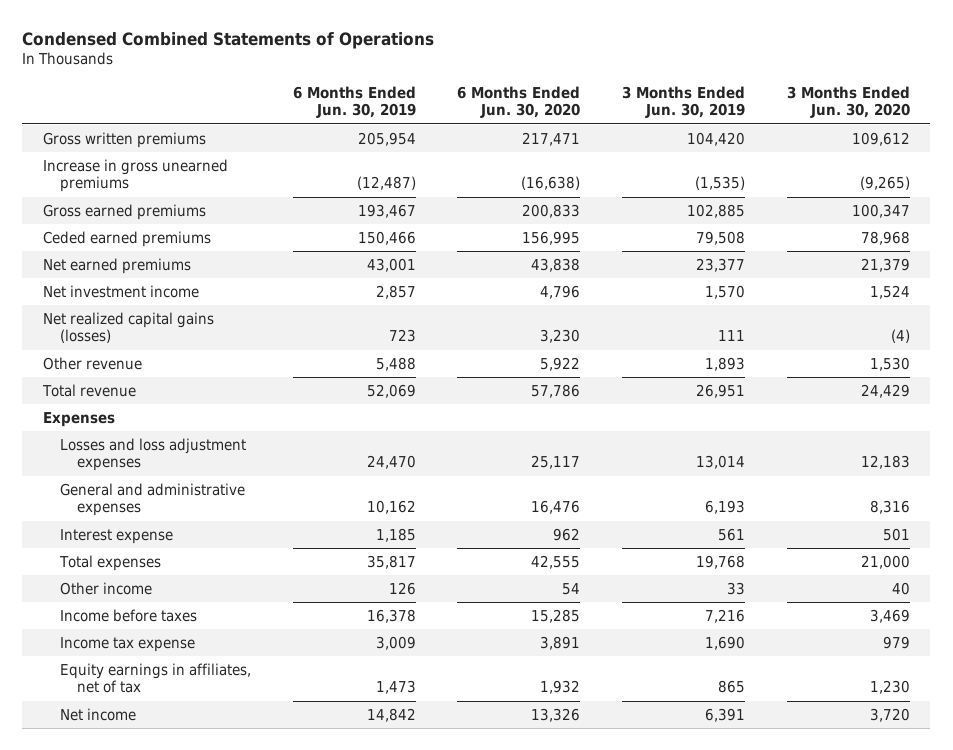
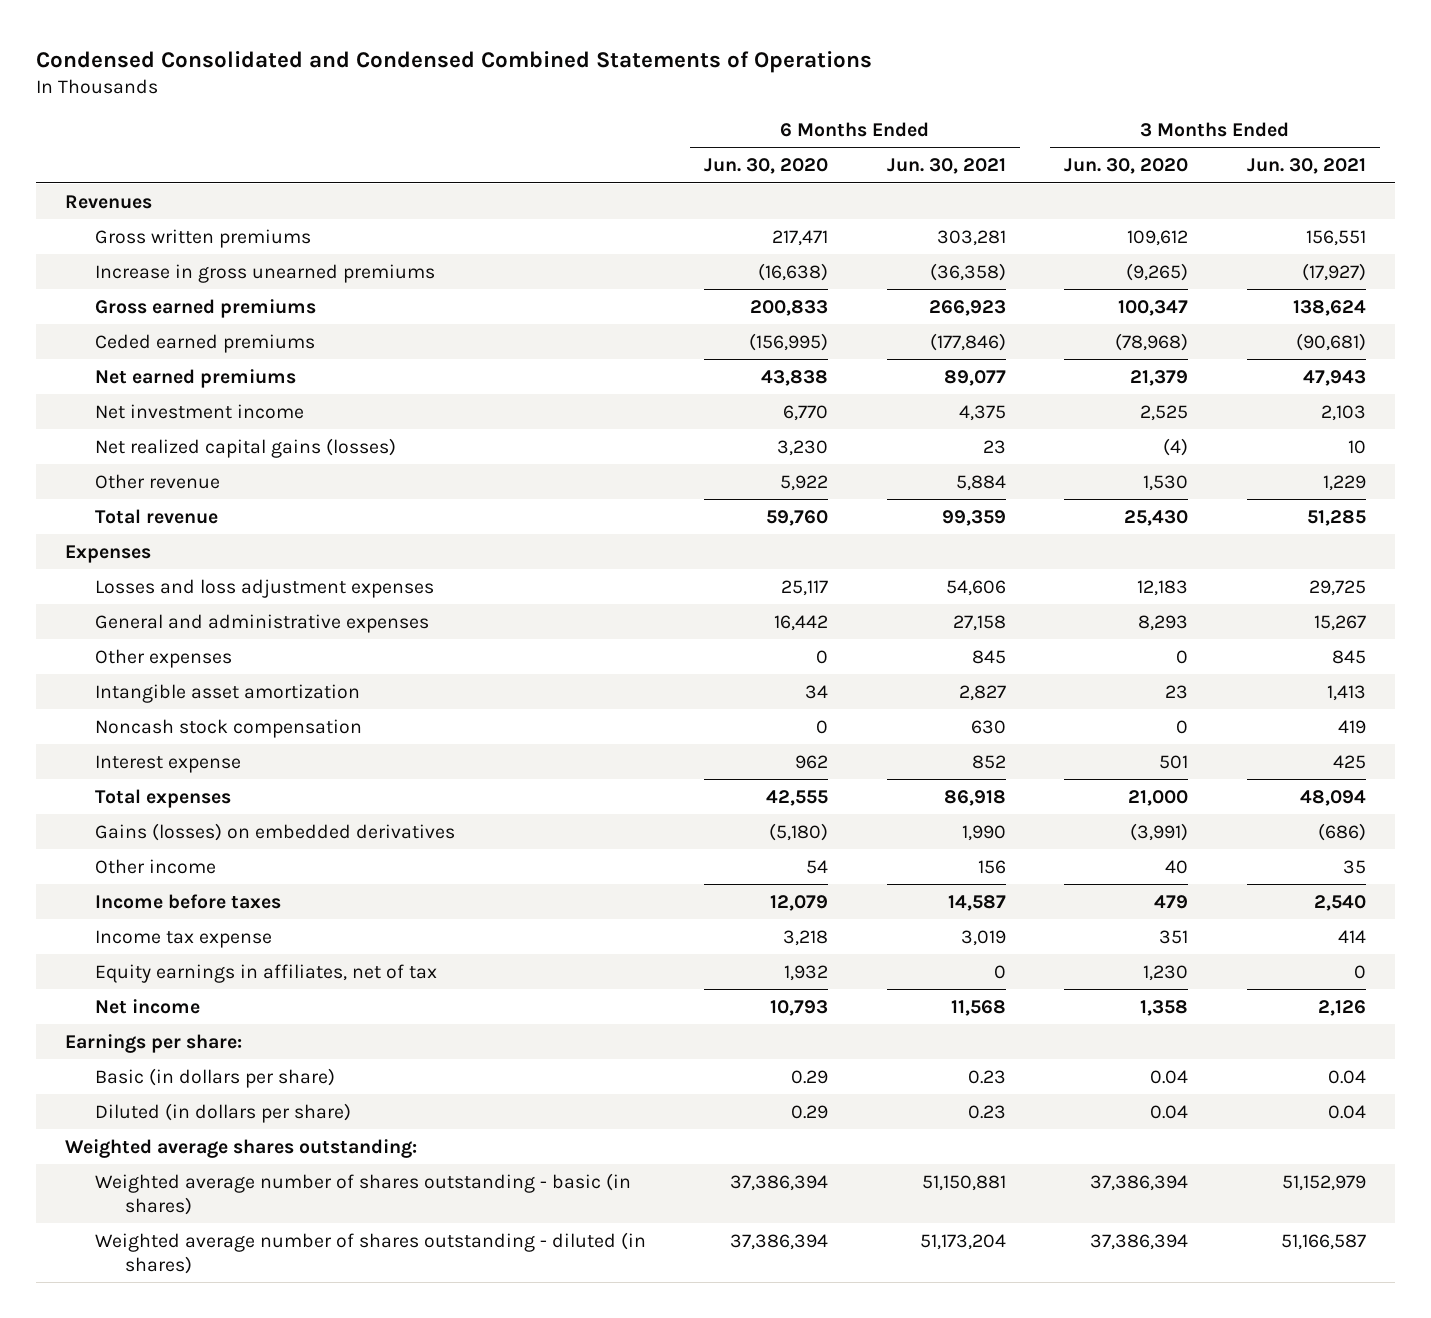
[22,31,435,49] Condensed Combined Statements of Operations -> [36,50,873,73] Condensed Consolidated and Condensed Combined Statements of Operations
[292,85,416,119] 6 Months Ended Jun. 30, 2019 -> none
[621,85,745,119] 3 Months Ended Jun. 30, 2019 -> none
none -> [886,158,1006,175] Jun. 30, 2021
none -> [1246,158,1366,175] Jun. 30, 2021
none -> [65,194,153,209] Revenues
[522,230,581,245] 156,995 -> [749,332,829,351] (156,995)
[860,230,910,245] 78,968 -> [1115,332,1189,351] (78,968)
[540,284,581,299] 4,796 -> [783,404,829,421] 6,770
[869,284,910,299] 1,524 -> [1140,404,1189,421] 2,525
[531,383,581,398] 57,786 -> [766,509,829,526] 59,760
[860,383,910,398] 24,429 -> [1124,509,1189,526] 25,430
[531,500,581,515] 16,476 -> [774,614,829,631] 16,442
[869,500,910,515] 8,316 -> [1138,614,1189,631] 8,293
none -> [95,648,233,668] Other expenses
none -> [95,683,361,703] Intangible asset amortization
none -> [95,718,363,738] Noncash stock compensation
none -> [95,822,456,841] Gains (losses) on embedded derivatives
[531,608,581,623] 15,285 -> [770,894,829,911] 12,079
[869,608,910,623] 3,469 -> [1154,894,1189,909] 479
[540,635,581,650] 3,891 -> [783,929,829,946] 3,218
[882,635,910,649] 979 -> [1159,929,1189,944] 351
[531,707,581,722] 13,326 -> [770,999,829,1016] 10,793
[869,707,910,722] 3,720 -> [1140,999,1189,1016] 1,358
none -> [65,1033,243,1053] Earnings per share:
none -> [95,1067,336,1088] Basic (in dollars per share)
none -> [95,1102,352,1123] Diluted (in dollars per share)
none -> [65,1138,418,1158] Weighted average shares outstanding:
none -> [95,1172,632,1215] Weighted average number of shares outstanding - basic (in shares)
none -> [95,1231,647,1274] Weighted average number of shares outstanding - diluted (in shares)

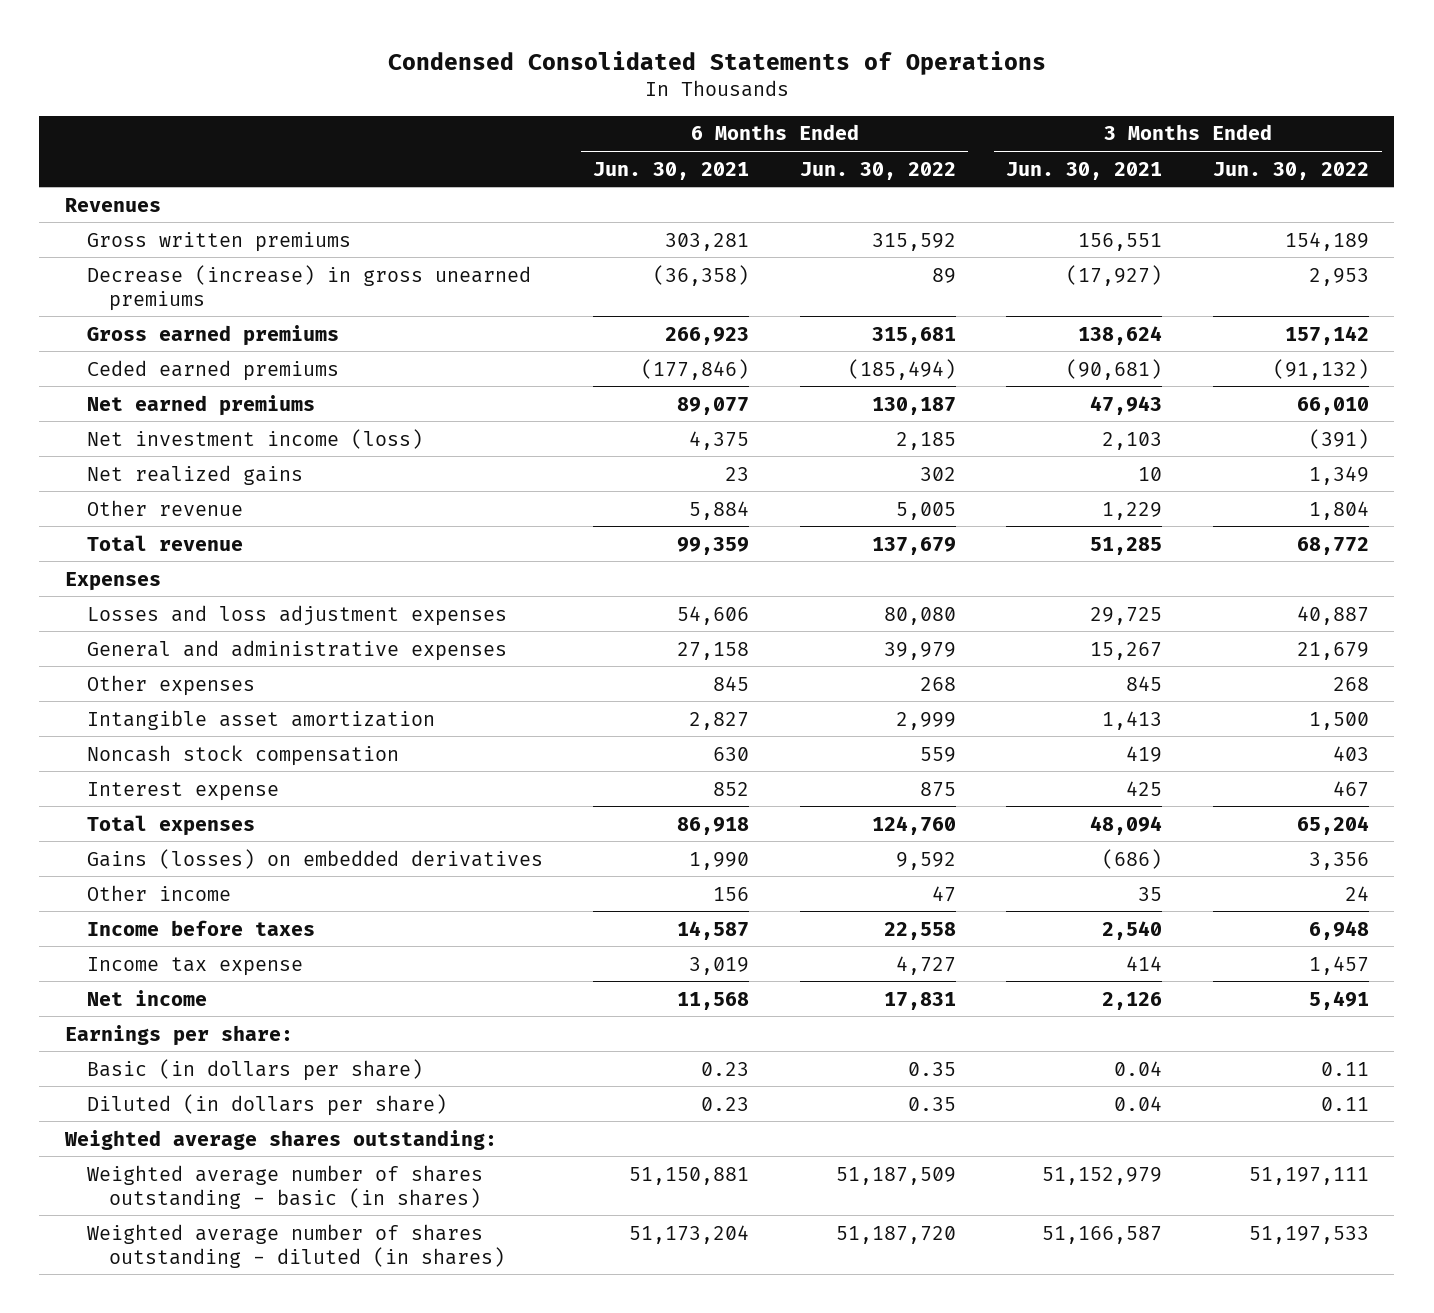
[36,50,873,73] Condensed Consolidated and Condensed Combined Statements of Operations -> [387,50,1046,75] Condensed Consolidated Statements of Operations
[704,158,829,175] Jun. 30, 2020 -> none
[1064,158,1189,175] Jun. 30, 2020 -> none
none -> [799,161,956,180] Jun. 30, 2022
none -> [1212,161,1369,180] Jun. 30, 2022
[95,263,436,283] Increase in gross unearned premiums -> [86,264,531,311] Decrease (increase) in gross unearned premiums
[95,403,305,419] Net investment income -> [86,428,423,449] Net investment income (loss)
[95,437,397,458] Net realized capital gains (losses) -> [86,464,303,485] Net realized gains
[95,963,438,983] Equity earnings in affiliates, net of tax -> none

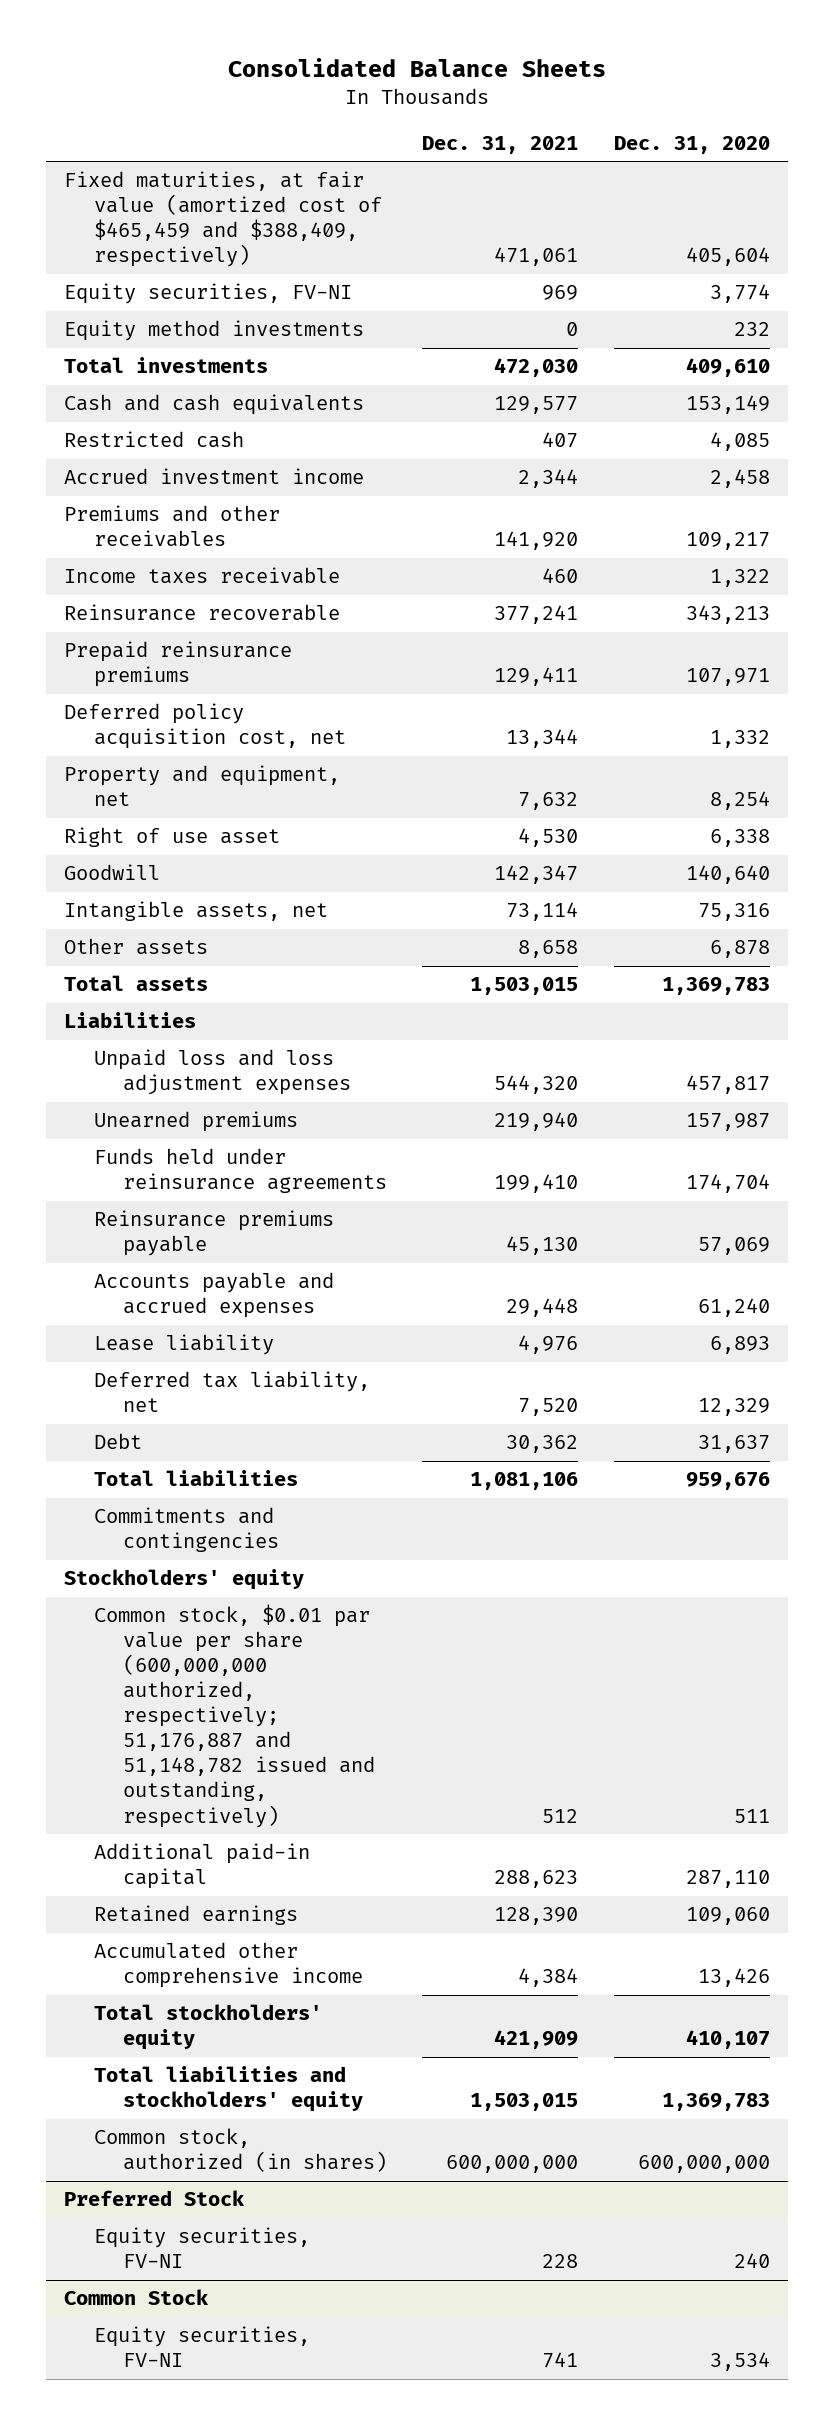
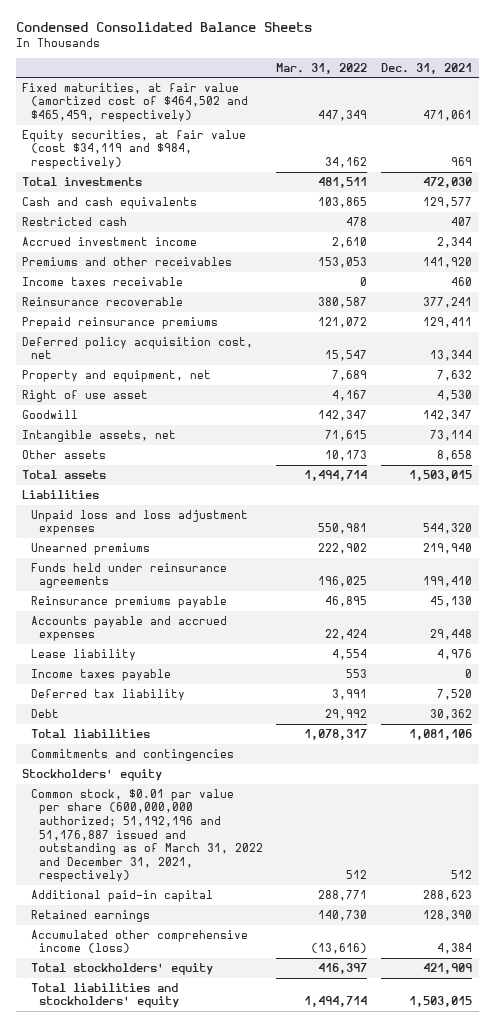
[227,58,606,78] Consolidated Balance Sheets -> [15,22,312,33] Condensed Consolidated Balance Sheets
[613,135,770,154] Dec. 31, 2020 -> none
none -> [276,62,368,74] Mar. 31, 2022
[64,320,365,342] Equity method investments -> none
[64,171,382,268] Fixed maturities, at fair value (amortized cost of $465,459 and $388,409, respectively) -> [22,82,248,123] Fixed maturities, at fair value (amortized cost of $464,502 and $465,459, respectively)
[64,283,353,305] Equity securities, FV-NI -> [22,129,247,170] Equity securities, at fair value (cost $34,119 and $984, respectively)
none -> [30,668,171,681] Income taxes payable
[93,1371,370,1413] Deferred tax liability, net -> [30,688,185,701] Deferred tax liability
[93,1604,376,1828] Common stock, $0.01 par value per share (600,000,000 authorized, respectively; 51,176,887 and 51,148,782 issued and outstanding, respectively) -> [30,788,263,883] Common stock, $0.01 par value per share (600,000,000 authorized; 51,192,196 and 51,176,887 issued and outstanding as of March 31, 2022 and December 31, 2021, respectively)
[93,1942,364,1989] Accumulated other comprehensive income -> [30,929,248,954] Accumulated other comprehensive income (loss)
[93,2128,388,2173] Common stock, authorized (in shares) -> none
[64,2190,246,2207] Preferred Stock -> none
[93,2227,310,2269] Equity securities, FV-NI -> none
[64,2289,210,2306] Common Stock -> none
[93,2326,310,2368] Equity securities, FV-NI -> none

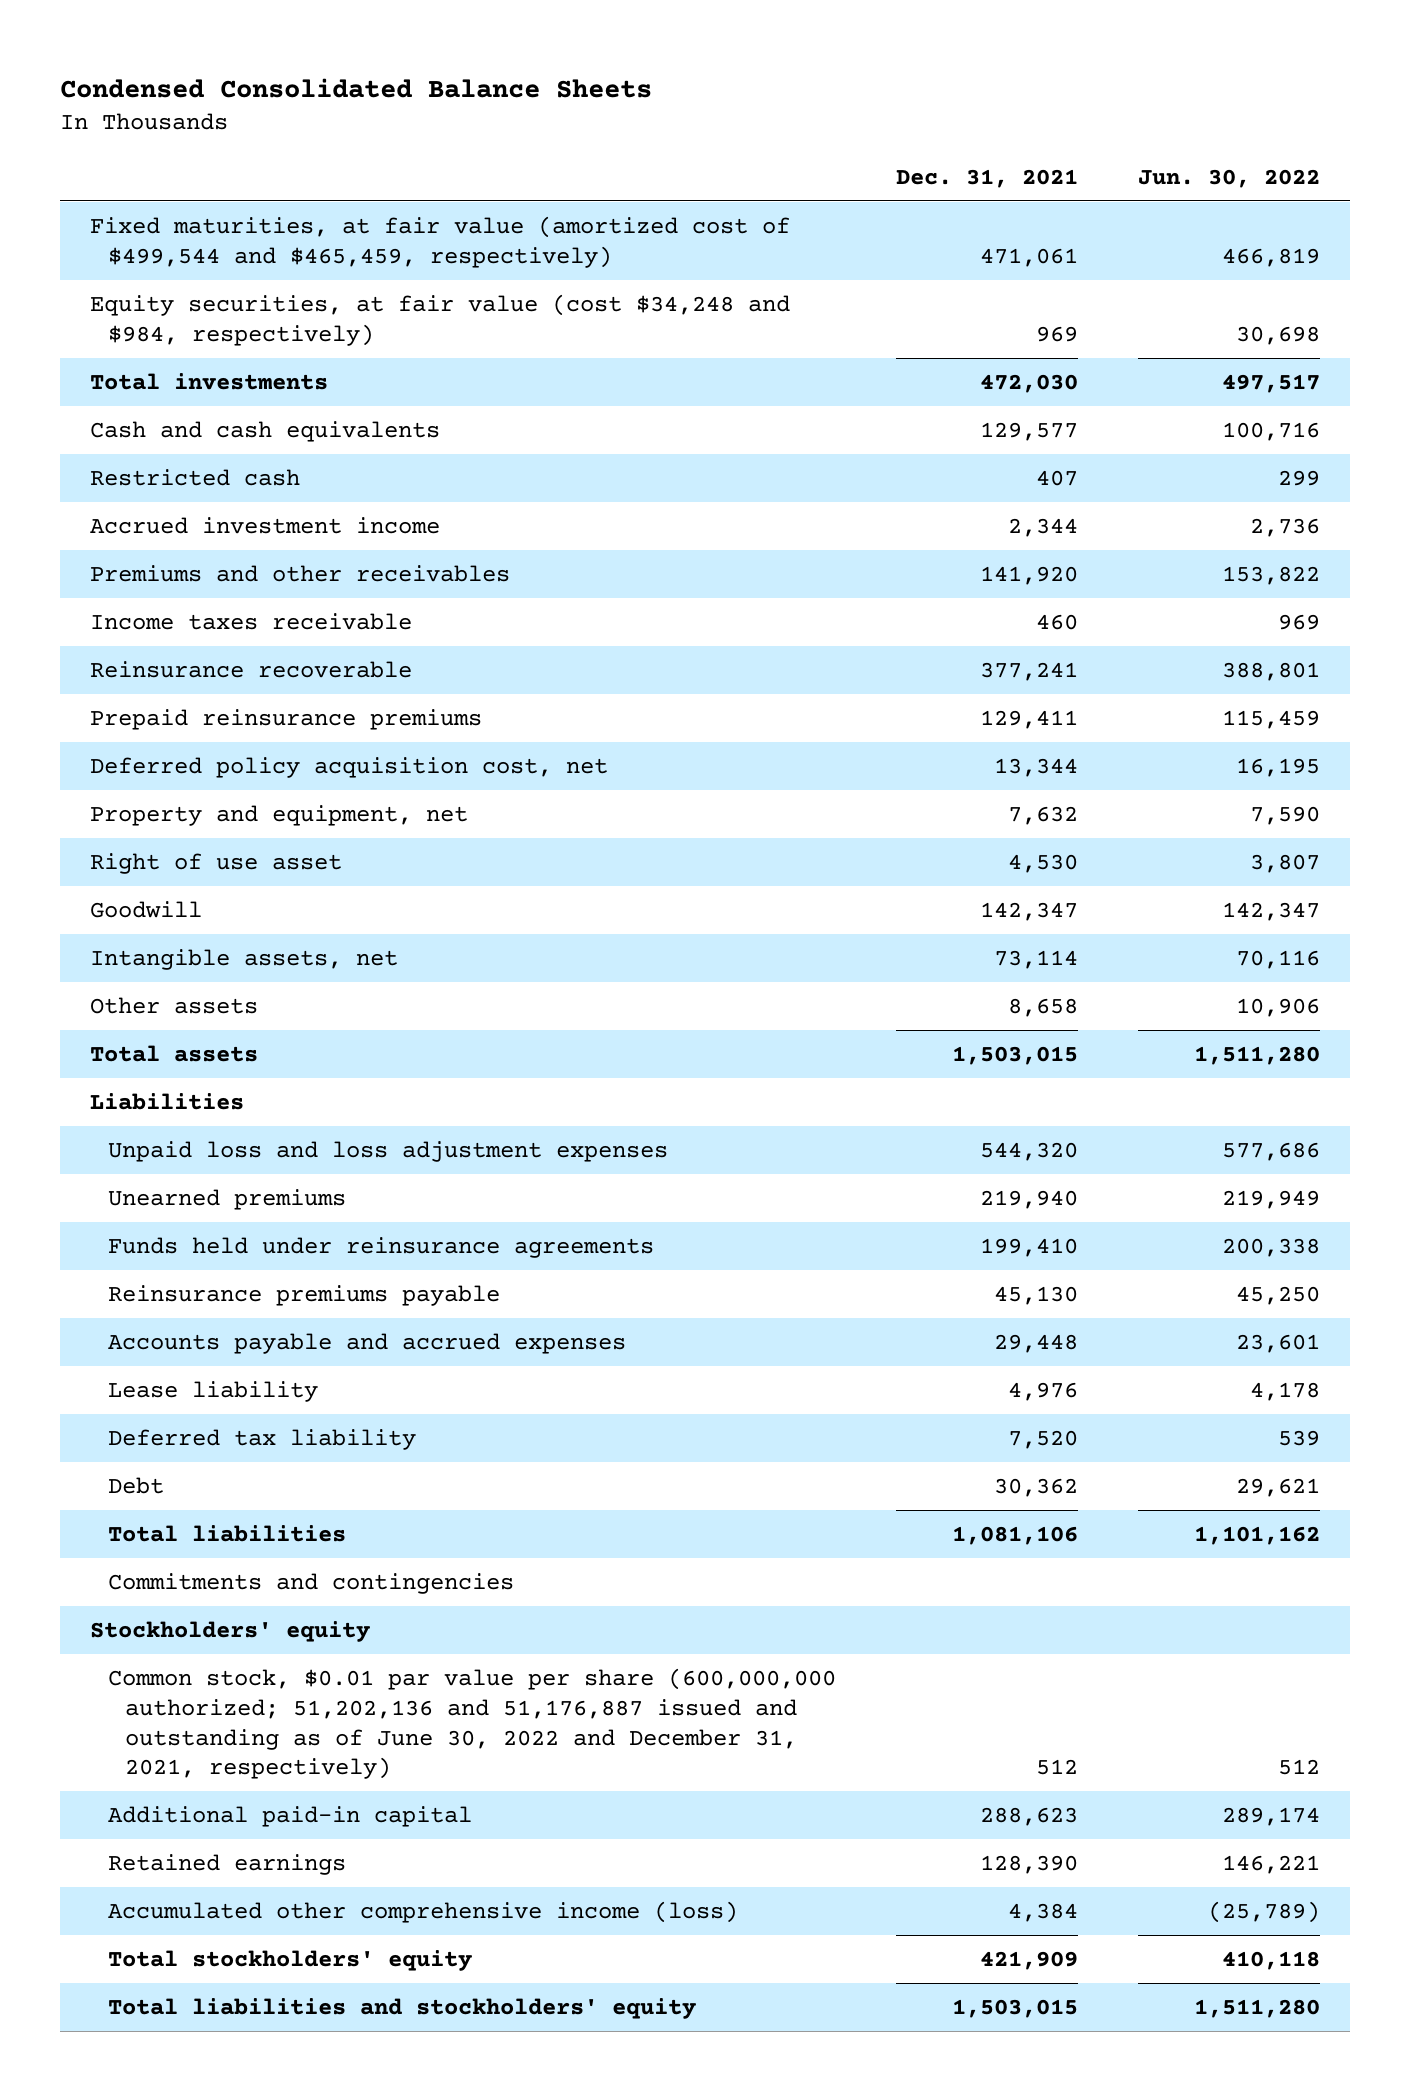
[276,62,368,74] Mar. 31, 2022 -> none
none -> [1138,169,1321,189] Jun. 30, 2022
[22,82,248,123] Fixed maturities, at fair value (amortized cost of $464,502 and $465,459, respectively) -> [90,215,791,268] Fixed maturities, at fair value (amortized cost of $499,544 and $465,459, respectively)
[22,129,247,170] Equity securities, at fair value (cost $34,119 and $984, respectively) -> [90,293,791,346] Equity securities, at fair value (cost $34,248 and $984, respectively)
[30,668,171,681] Income taxes payable -> none
[30,788,263,883] Common stock, $0.01 par value per share (600,000,000 authorized; 51,192,196 and 51,176,887 issued and outstanding as of March 31, 2022 and December 31, 2021, respectively) -> [107,1667,836,1780] Common stock, $0.01 par value per share (600,000,000 authorized; 51,202,136 and 51,176,887 issued and outstanding as of June 30, 2022 and December 31, 2021, respectively)

